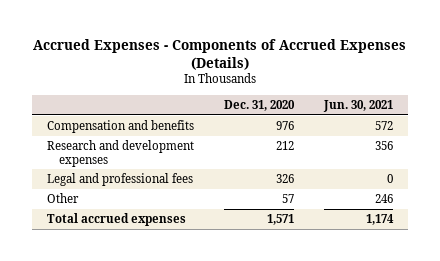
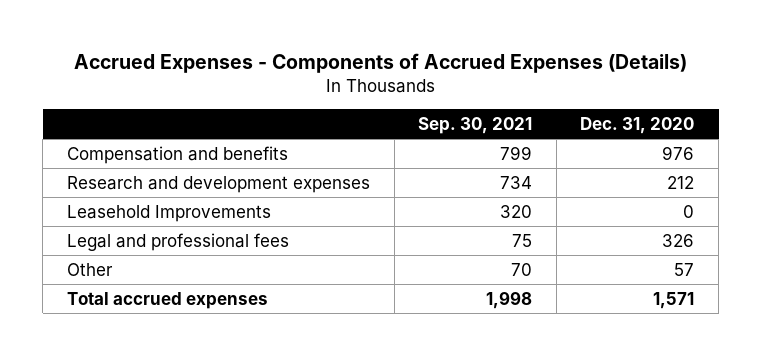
[323,100,394,113] Jun. 30, 2021 -> none
none -> [418,117,533,135] Sep. 30, 2021
none -> [67,204,272,222] Leasehold Improvements

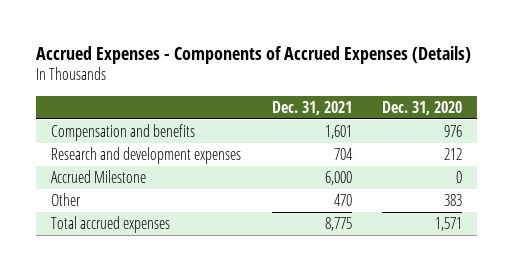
[418,117,533,135] Sep. 30, 2021 -> none
none -> [271,100,352,115] Dec. 31, 2021
[67,204,272,222] Leasehold Improvements -> none
[67,232,290,251] Legal and professional fees -> none
none -> [51,169,147,183] Accrued Milestone
[674,262,695,276] 57 -> [444,193,463,206] 383

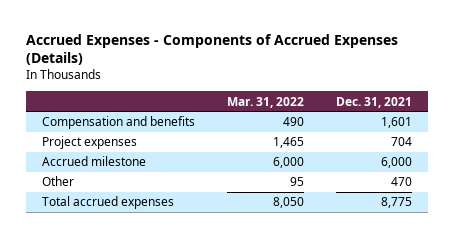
[382,100,463,115] Dec. 31, 2020 -> none
none -> [227,96,305,108] Mar. 31, 2022
[51,146,242,164] Research and development expenses -> [41,136,137,150] Project expenses
[51,169,147,183] Accrued Milestone -> [41,156,146,167] Accrued milestone

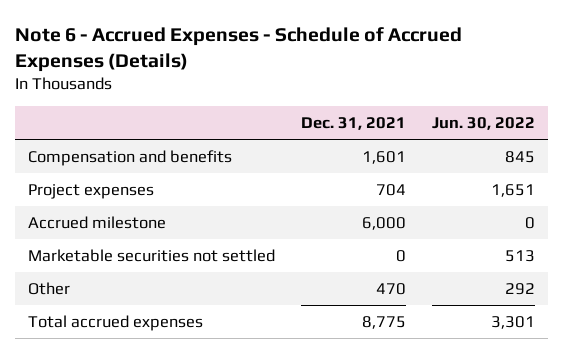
[25,33,398,66] Accrued Expenses - Components of Accrued Expenses (Details) -> [14,26,462,72] Note 6 - Accrued Expenses - Schedule of Accrued Expenses (Details)
[227,96,305,108] Mar. 31, 2022 -> none
none -> [432,117,536,131] Jun. 30, 2022
none -> [27,249,275,263] Marketable securities not settled

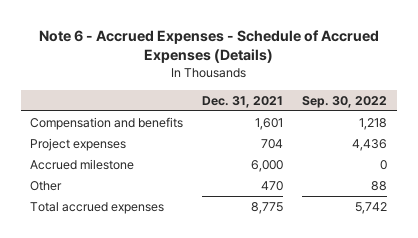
[432,117,536,131] Jun. 30, 2022 -> none
none -> [302,95,388,108] Sep. 30, 2022
[27,249,275,263] Marketable securities not settled -> none

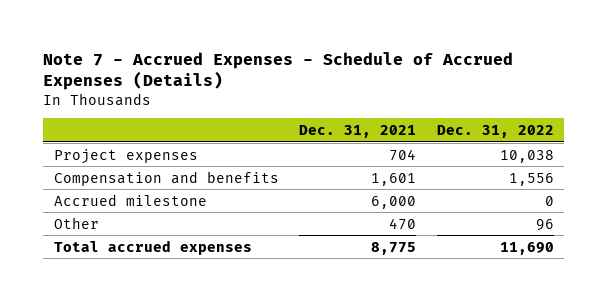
[38,29,379,64] Note 6 - Accrued Expenses - Schedule of Accrued Expenses (Details) -> [43,51,514,91] Note 7 - Accrued Expenses - Schedule of Accrued Expenses (Details)
[302,95,388,108] Sep. 30, 2022 -> none
none -> [436,125,554,139] Dec. 31, 2022
[30,116,184,130] Compensation and benefits -> [53,170,279,186] Compensation and benefits

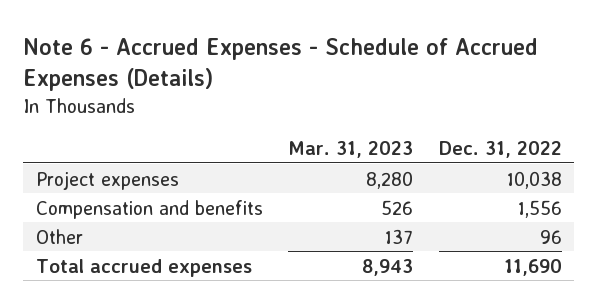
[43,51,514,91] Note 7 - Accrued Expenses - Schedule of Accrued Expenses (Details) -> [23,37,539,91] Note 6 - Accrued Expenses - Schedule of Accrued Expenses (Details)
[299,125,417,139] Dec. 31, 2021 -> none
none -> [288,140,414,158] Mar. 31, 2023
[53,193,207,206] Accrued milestone -> none

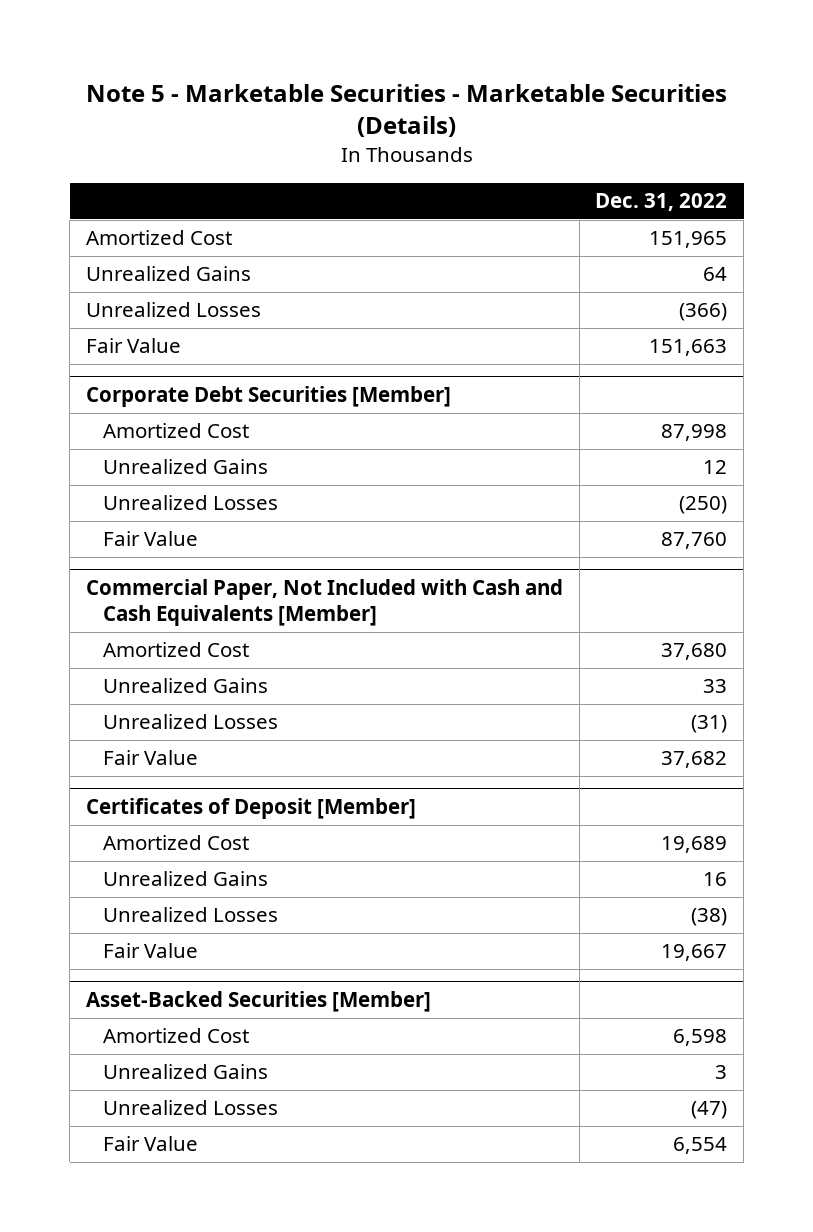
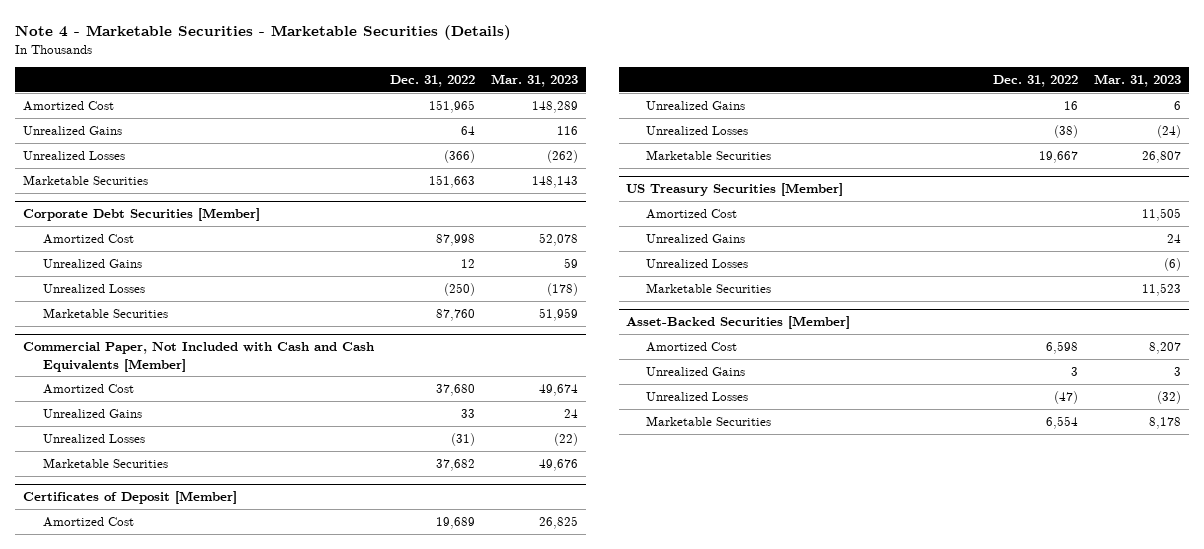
[85,83,727,138] Note 5 - Marketable Securities - Marketable Securities (Details) -> [15,24,512,40] Note 4 - Marketable Securities - Marketable Securities (Details)
none -> [490,73,578,87] Mar. 31, 2023
[86,338,182,354] Fair Value -> [23,174,149,185] Marketable Securities
[103,531,199,547] Fair Value -> [42,307,168,318] Marketable Securities
[103,750,199,766] Fair Value -> [42,457,168,468] Marketable Securities
[103,943,199,959] Fair Value -> [645,149,771,160] Marketable Securities
none -> [626,183,844,197] US Treasury Securities [Member]
none -> [645,208,737,219] Amortized Cost
none -> [645,233,745,243] Unrealized Gains
none -> [645,258,748,268] Unrealized Losses
none -> [645,282,771,293] Marketable Securities
[103,1136,199,1152] Fair Value -> [645,415,771,426] Marketable Securities

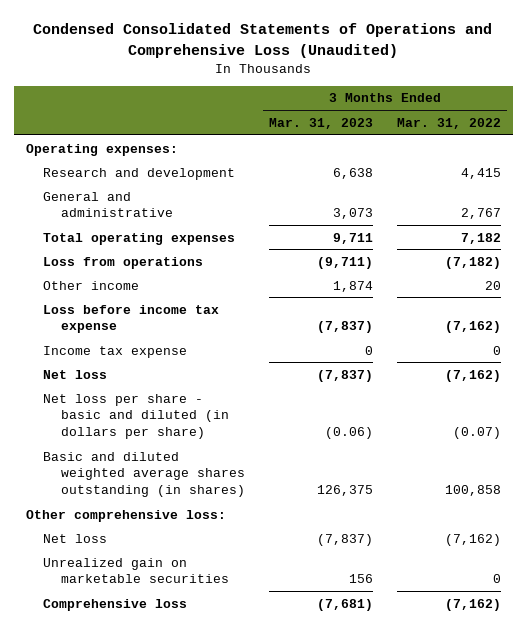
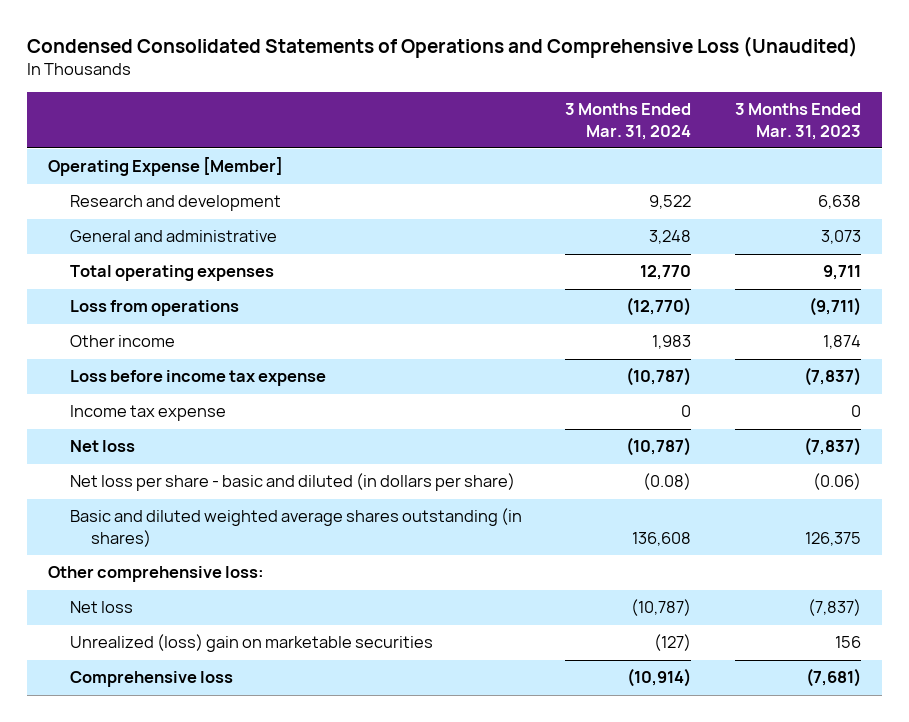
[396,117,501,129] Mar. 31, 2022 -> none
none -> [565,103,692,140] 3 Months Ended Mar. 31, 2024
[25,143,178,156] Operating expenses: -> none
none -> [48,157,284,177] Operating Expense [Member]
[43,557,229,584] Unrealized gain on marketable securities -> [69,634,433,653] Unrealized (loss) gain on marketable securities

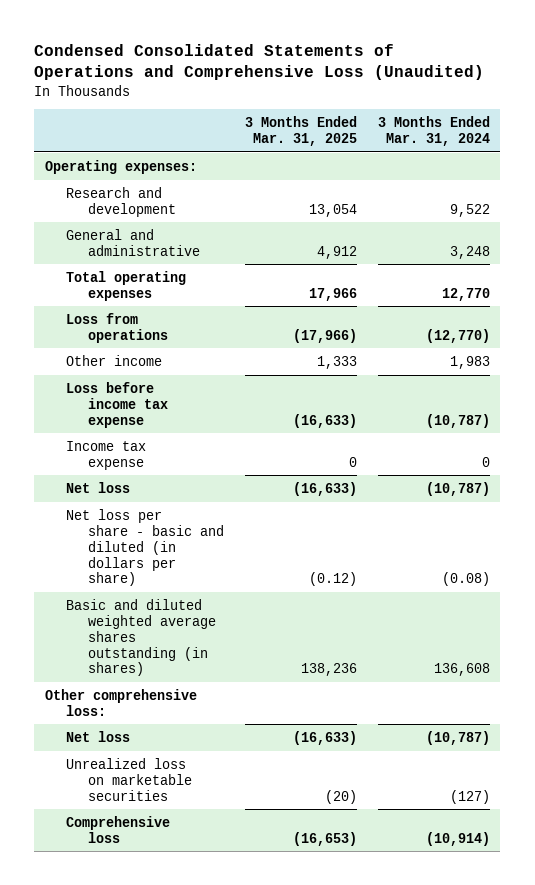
[734,103,861,140] 3 Months Ended Mar. 31, 2023 -> none
none -> [244,116,357,146] 3 Months Ended Mar. 31, 2025
[48,157,284,177] Operating Expense [Member] -> none
none -> [44,159,197,174] Operating expenses:
[69,634,433,653] Unrealized (loss) gain on marketable securities -> [66,757,192,801] Unrealized loss on marketable securities

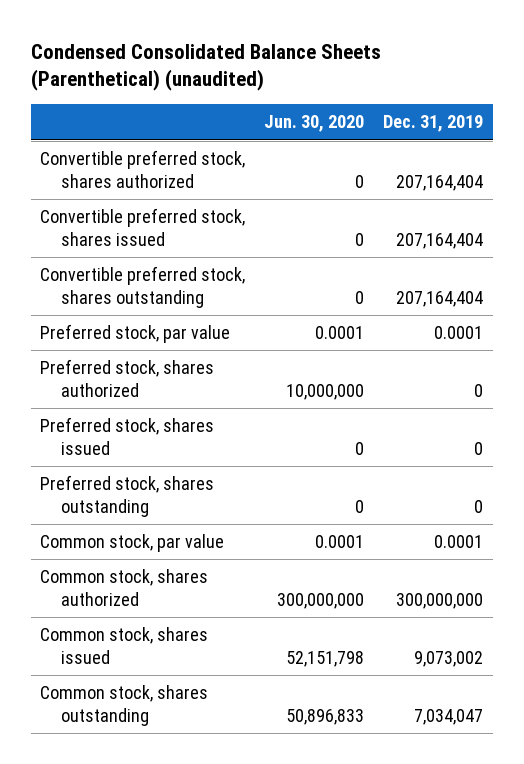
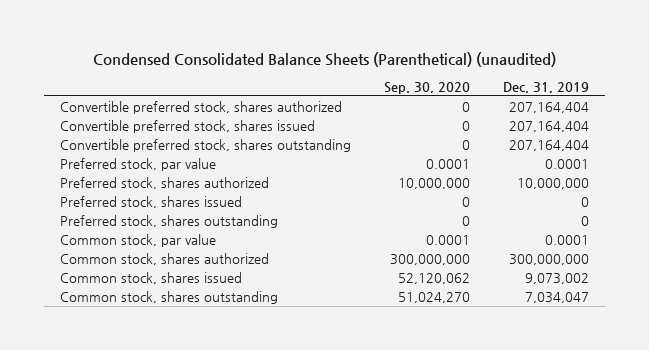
[264,115,365,133] Jun. 30, 2020 -> none
none -> [384,81,471,94] Sep. 30, 2020
[474,383,484,397] 0 -> [516,178,589,190] 10,000,000

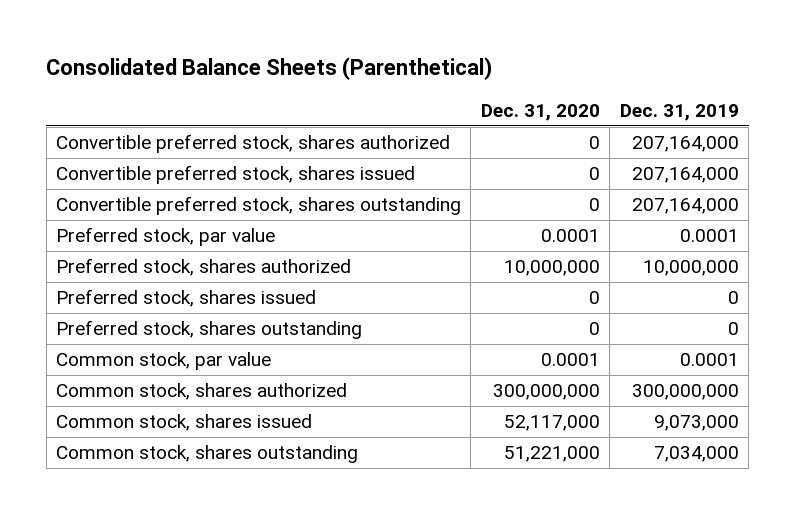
[92,51,556,67] Condensed Consolidated Balance Sheets (Parenthetical) (unaudited) -> [46,57,493,81] Consolidated Balance Sheets (Parenthetical)
[384,81,471,94] Sep. 30, 2020 -> none
none -> [480,103,600,121] Dec. 31, 2020
[508,102,589,114] 207,164,404 -> [631,136,739,153] 207,164,000
[508,121,589,133] 207,164,404 -> [631,167,739,184] 207,164,000
[508,140,589,152] 207,164,404 -> [631,198,739,215] 207,164,000
[524,273,589,285] 9,073,002 -> [653,415,739,432] 9,073,000
[524,292,589,304] 7,034,047 -> [653,446,739,463] 7,034,000

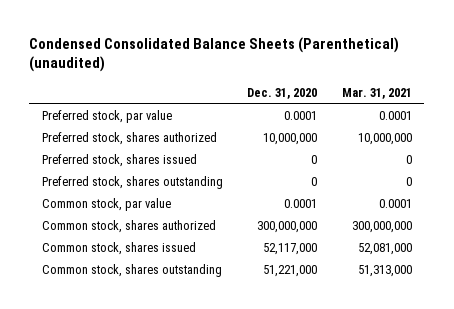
[46,57,493,81] Consolidated Balance Sheets (Parenthetical) -> [29,36,400,73] Condensed Consolidated Balance Sheets (Parenthetical) (unaudited)
[619,103,739,121] Dec. 31, 2019 -> none
none -> [342,87,413,99] Mar. 31, 2021
[56,134,451,154] Convertible preferred stock, shares authorized -> none
[56,165,416,185] Convertible preferred stock, shares issued -> none
[56,196,462,216] Convertible preferred stock, shares outstanding -> none

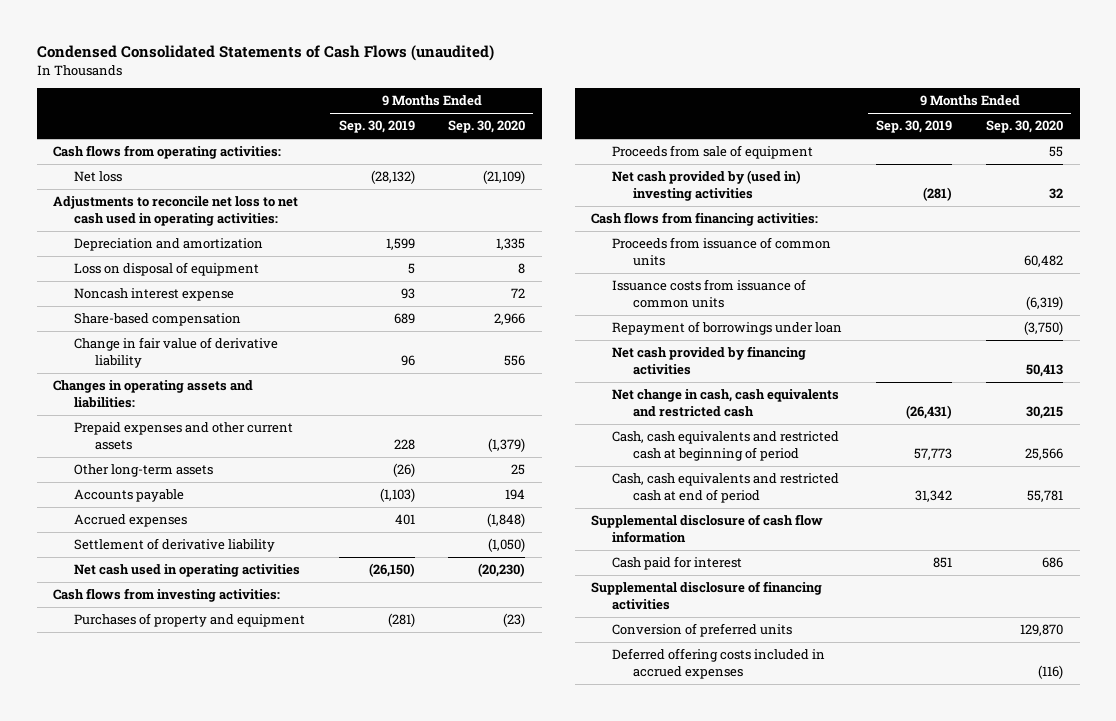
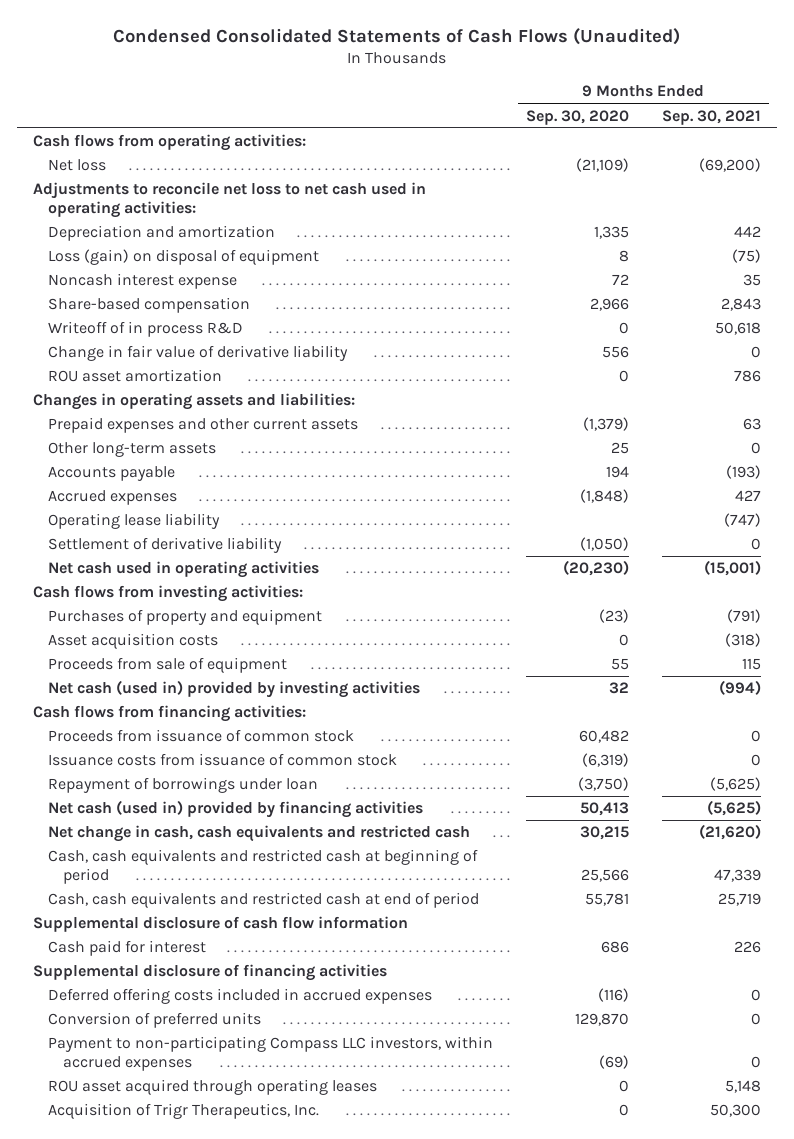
[36,45,494,62] Condensed Consolidated Statements of Cash Flows (unaudited) -> [112,27,680,45] Condensed Consolidated Statements of Cash Flows (Unaudited)
[338,120,415,134] Sep. 30, 2019 -> none
none -> [661,109,761,125] Sep. 30, 2021
[74,262,260,277] Loss on disposal of equipment -> [48,249,320,266] Loss (gain) on disposal of equipment
none -> [48,321,244,338] Writeoff of in process R&D
none -> [48,369,223,383] ROU asset amortization
none -> [48,513,221,530] Operating lease liability
none -> [48,633,219,650] Asset acquisition costs
[612,170,802,202] Net cash provided by (used in) investing activities -> [48,680,421,699] Net cash (used in) provided by investing activities
[612,237,832,267] Proceeds from issuance of common units -> [48,729,355,743] Proceeds from issuance of common stock
[612,279,807,309] Issuance costs from issuance of common units -> [48,753,398,767] Issuance costs from issuance of common stock
[612,346,807,376] Net cash provided by financing activities -> [48,800,424,819] Net cash (used in) provided by financing activities
[612,623,793,638] Conversion of preferred units -> [48,1012,262,1029] Conversion of preferred units
none -> [48,1036,494,1071] Payment to non-participating Compass LLC investors, within accrued expenses
none -> [48,1079,378,1096] ROU asset acquired through operating leases
none -> [48,1103,320,1120] Acquisition of Trigr Therapeutics, Inc.

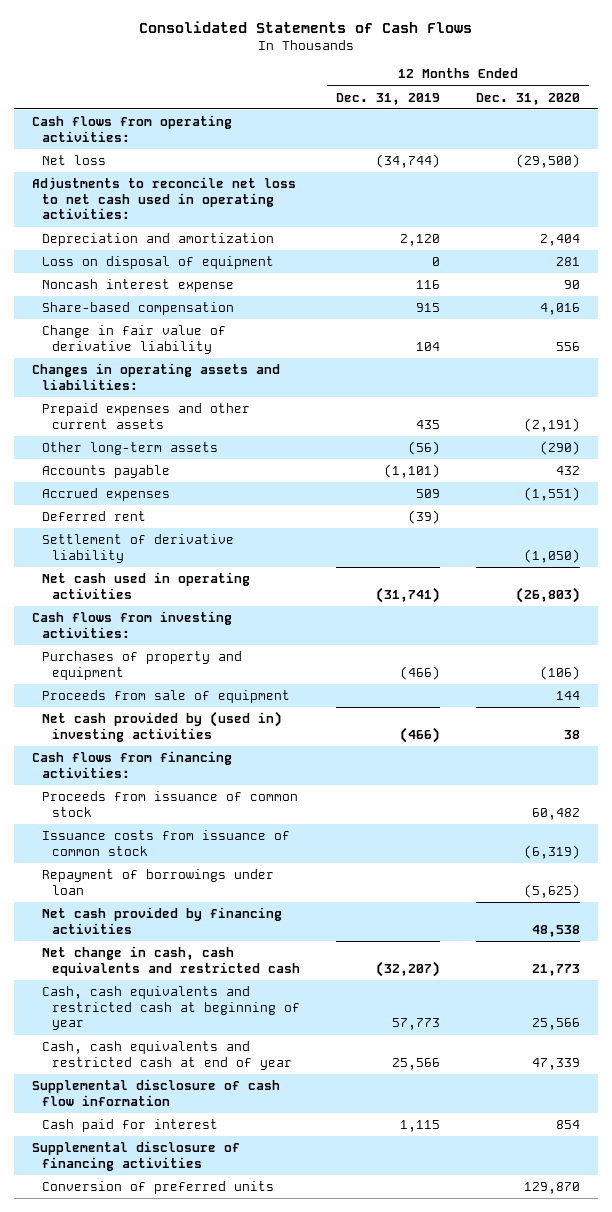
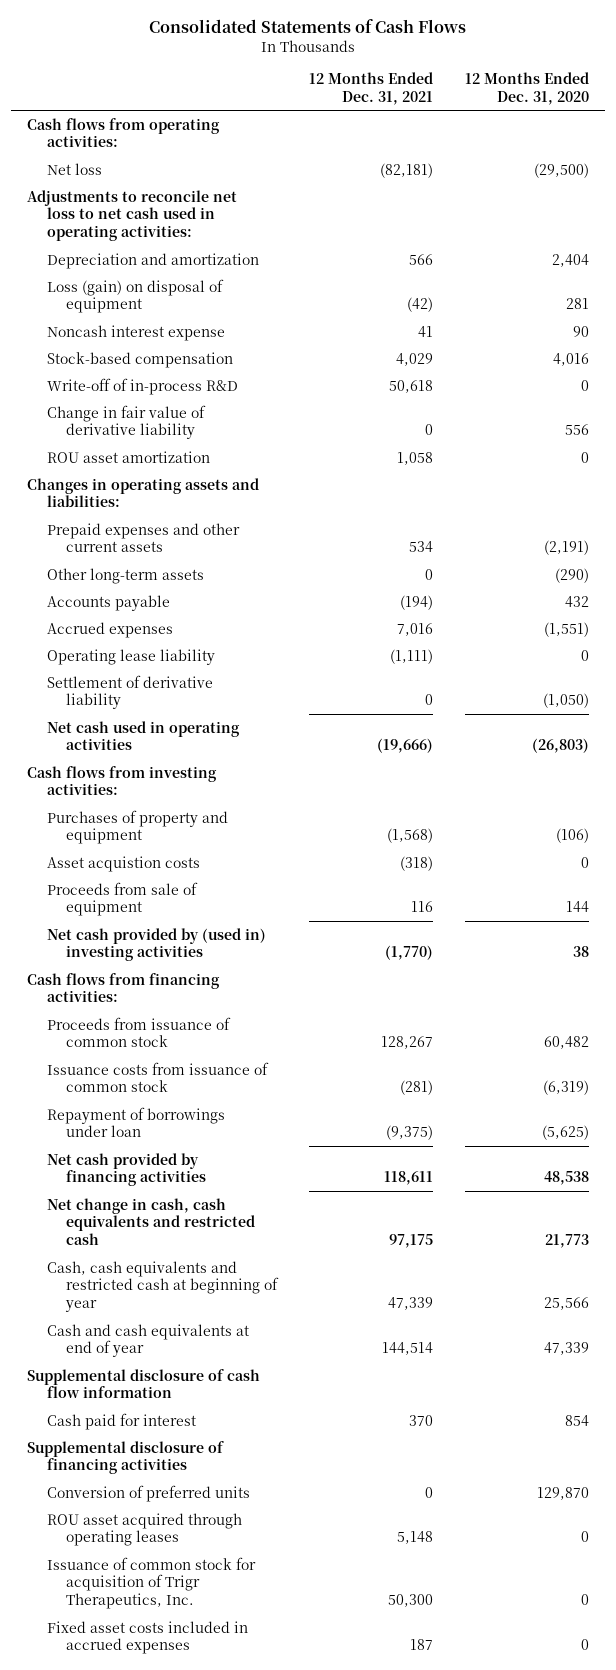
[335,92,440,105] Dec. 31, 2019 -> none
none -> [308,72,433,105] 12 Months Ended Dec. 31, 2021
[41,255,274,269] Loss on disposal of equipment -> [46,278,224,314] Loss (gain) on disposal of equipment
[41,301,234,315] Share-based compensation -> [46,351,233,368] Stock-based compensation
none -> [46,377,238,395] Write-off of in-process R&D
none -> [46,450,210,463] ROU asset amortization
[41,510,146,521] Deferred rent -> none
none -> [46,648,215,665] Operating lease liability
none -> [46,855,200,872] Asset acquistion costs
[41,1040,292,1070] Cash, cash equivalents and restricted cash at end of year -> [46,1323,249,1358] Cash and cash equivalents at end of year
none -> [46,1512,242,1547] ROU asset acquired through operating leases
none -> [46,1556,256,1610] Issuance of common stock for acquisition of Trigr Therapeutics, Inc.
none -> [46,1620,248,1655] Fixed asset costs included in accrued expenses

